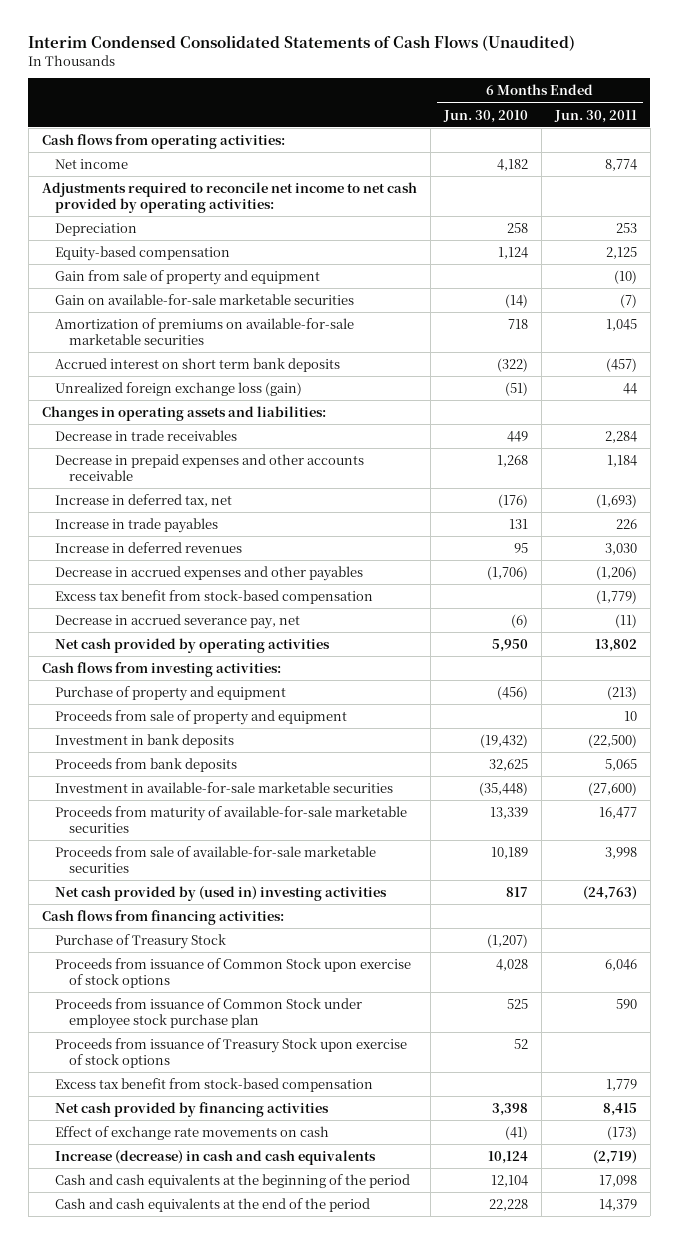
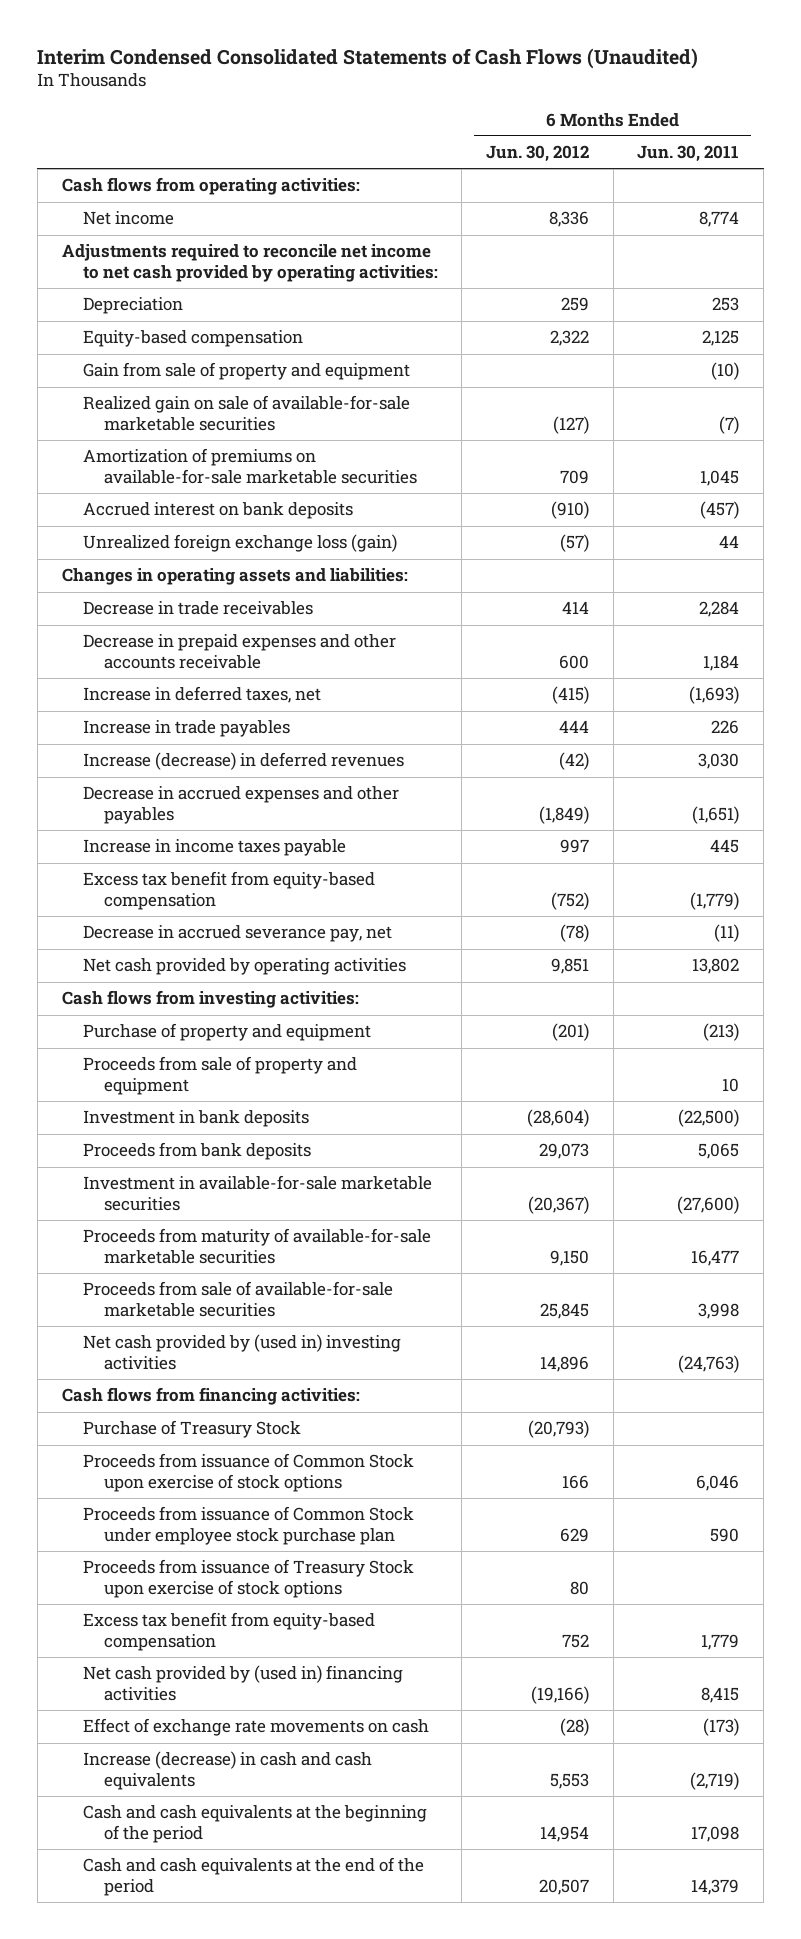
[442,109,528,123] Jun. 30, 2010 -> none
none -> [486,145,590,163] Jun. 30, 2012
[55,293,355,305] Gain on available-for-sale marketable securities -> [82,395,410,431] Realized gain on sale of available-for-sale marketable securities
[55,357,341,372] Accrued interest on short term bank deposits -> [82,502,353,520] Accrued interest on bank deposits
[55,493,233,507] Increase in deferred tax, net -> [82,686,321,704] Increase in deferred taxes, net
[55,541,243,553] Increase in deferred revenues -> [82,752,404,771] Increase (decrease) in deferred revenues
[595,565,637,580] (1,206) -> [692,805,740,824] (1,651)
none -> [82,839,346,857] Increase in income taxes payable
[55,589,374,604] Excess tax benefit from stock-based compensation -> [82,871,375,910] Excess tax benefit from equity-based compensation
[55,1077,374,1092] Excess tax benefit from stock-based compensation -> [82,1612,375,1651] Excess tax benefit from equity-based compensation
[55,1101,330,1117] Net cash provided by financing activities -> [82,1665,403,1701] Net cash provided by (used in) financing activities

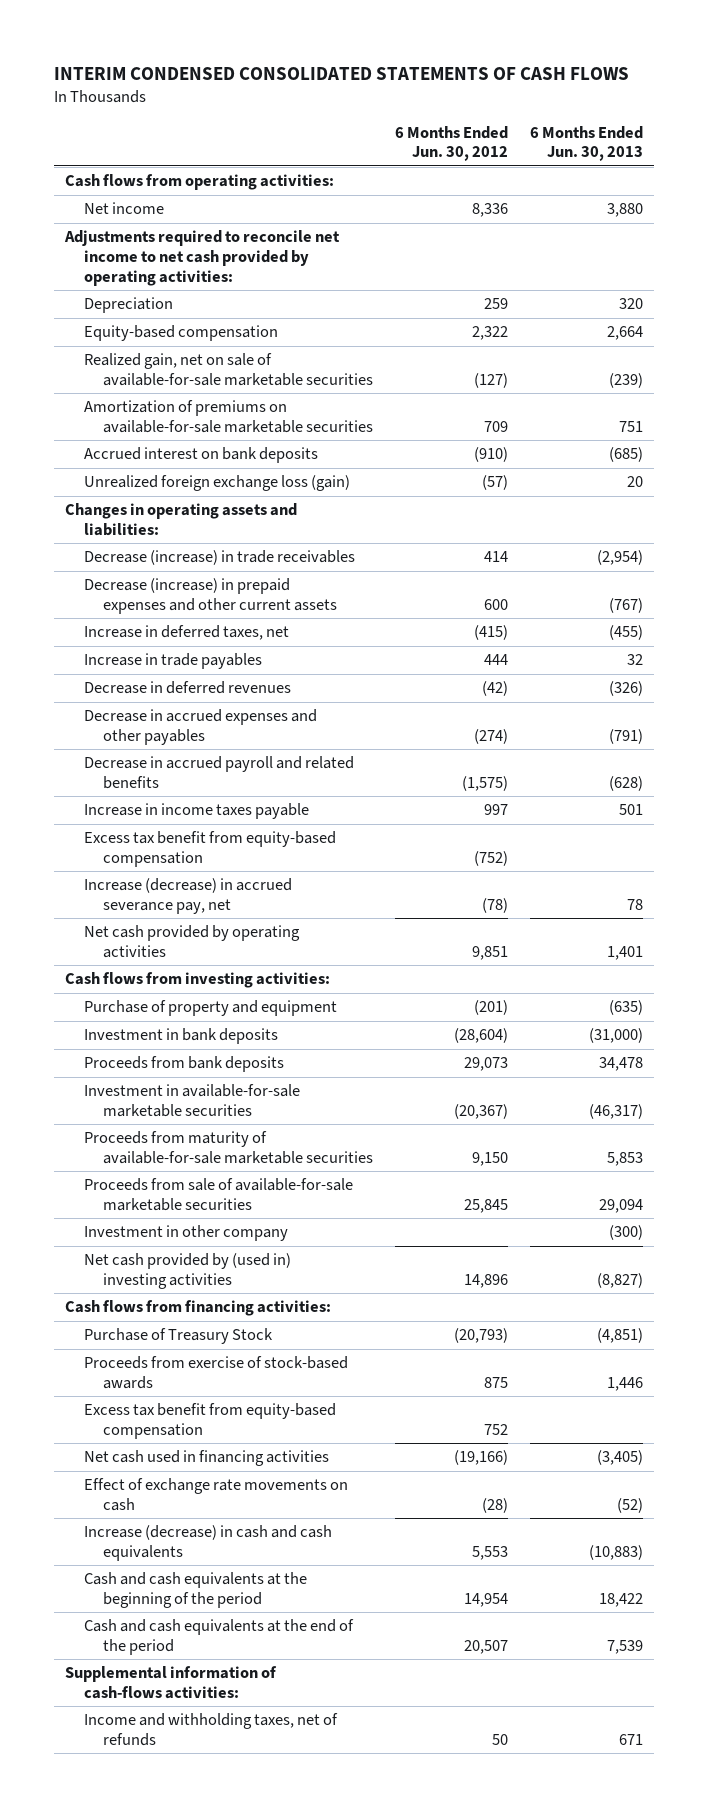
[37,47,699,69] Interim Condensed Consolidated Statements of Cash Flows (Unaudited) -> [54,66,630,80] INTERIM CONDENSED CONSOLIDATED STATEMENTS OF CASH FLOWS
[637,145,740,163] Jun. 30, 2011 -> none
none -> [530,125,644,162] 6 Months Ended Jun. 30, 2013
[82,362,410,381] Gain from sale of property and equipment -> none
[82,395,410,431] Realized gain on sale of available-for-sale marketable securities -> [84,353,373,387] Realized gain, net on sale of available-for-sale marketable securities
[82,601,313,616] Decrease in trade receivables -> [84,550,356,566] Decrease (increase) in trade receivables
[82,634,396,669] Decrease in prepaid expenses and other accounts receivable -> [84,578,337,615] Decrease (increase) in prepaid expenses and other current assets
[82,752,404,771] Increase (decrease) in deferred revenues -> [84,681,292,695] Decrease in deferred revenues
[539,805,590,824] (1,849) -> [473,729,508,745] (274)
none -> [84,756,355,790] Decrease in accrued payroll and related benefits
[82,925,392,943] Decrease in accrued severance pay, net -> [84,878,293,915] Increase (decrease) in accrued severance pay, net
[82,1056,357,1095] Proceeds from sale of property and equipment -> none
none -> [84,1225,289,1242] Investment in other company
[82,1506,414,1545] Proceeds from issuance of Common Stock under employee stock purchase plan -> none
[82,1559,414,1598] Proceeds from issuance of Treasury Stock upon exercise of stock options -> none
[82,1453,414,1492] Proceeds from issuance of Common Stock upon exercise of stock options -> [84,1356,349,1390] Proceeds from exercise of stock-based awards
[562,1474,590,1489] 166 -> [483,1377,508,1389] 875
[82,1665,403,1701] Net cash provided by (used in) financing activities -> [84,1450,330,1467] Net cash used in financing activities
none -> [65,1666,278,1700] Supplemental information of cash-flows activities:
none -> [84,1713,339,1747] Income and withholding taxes, net of refunds

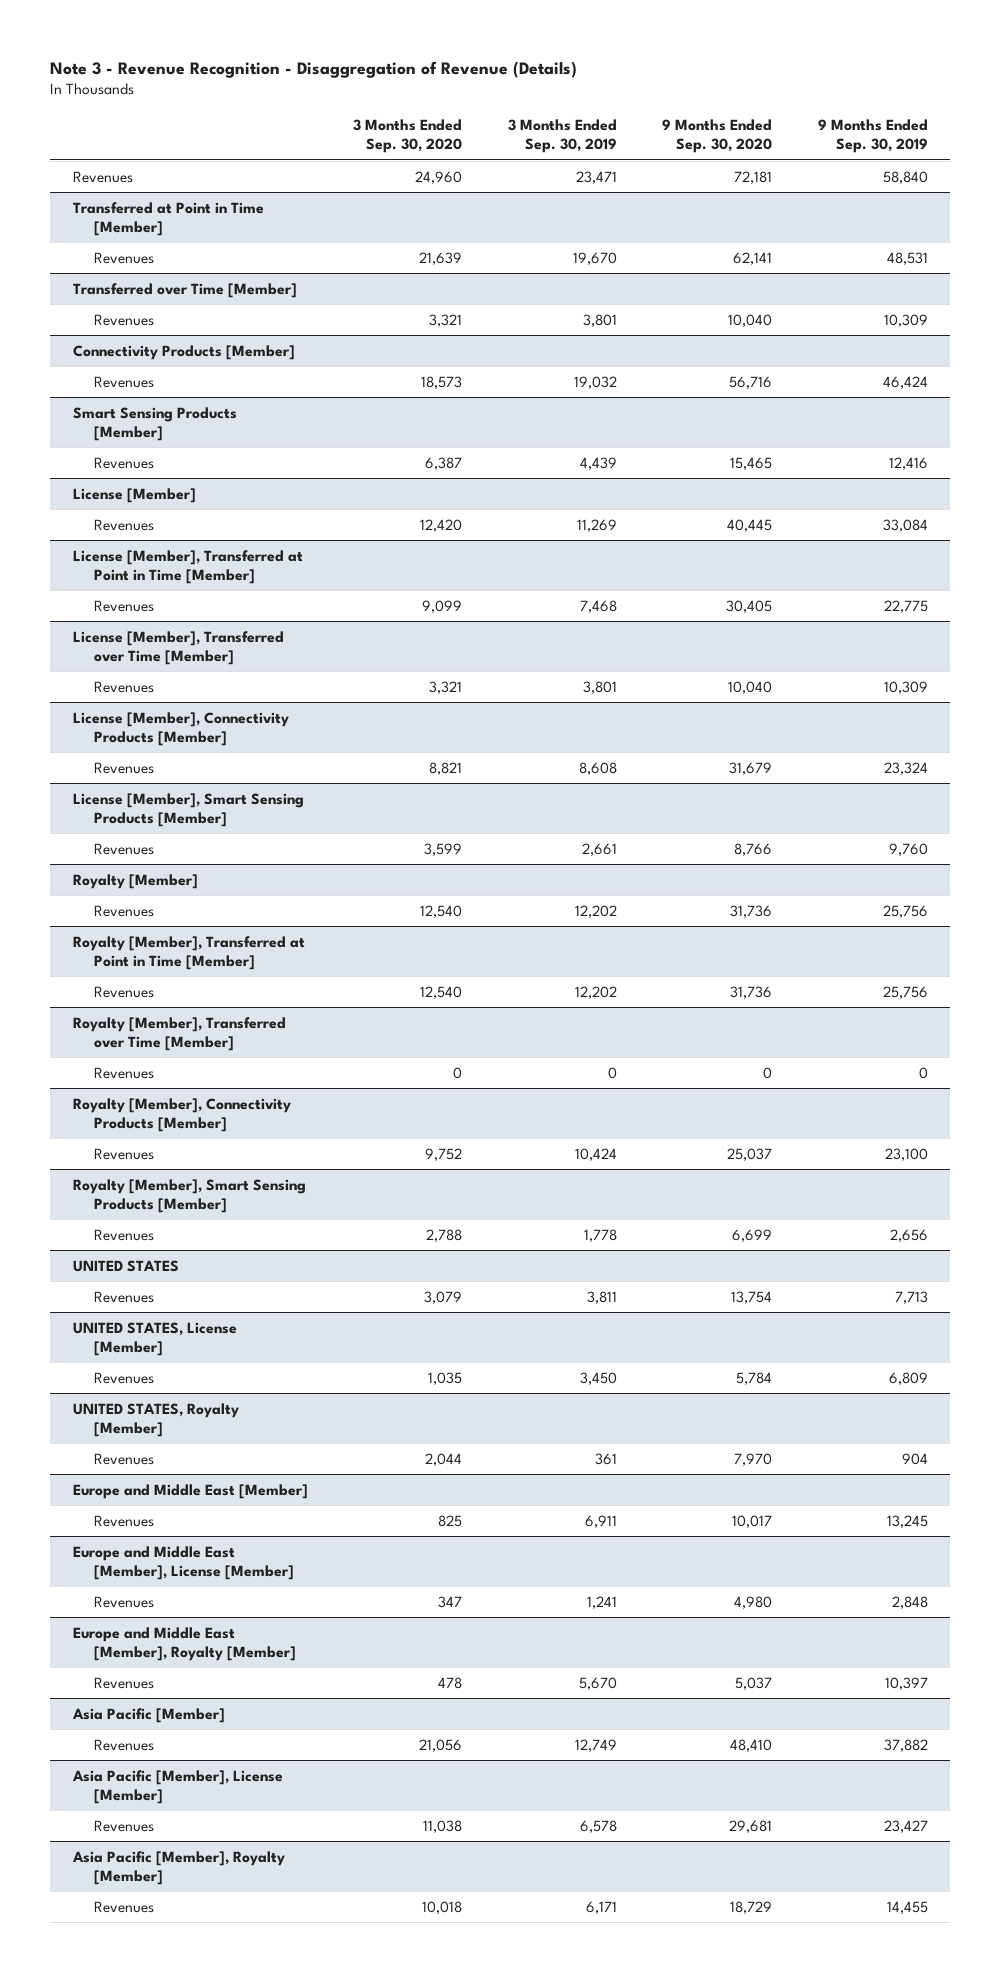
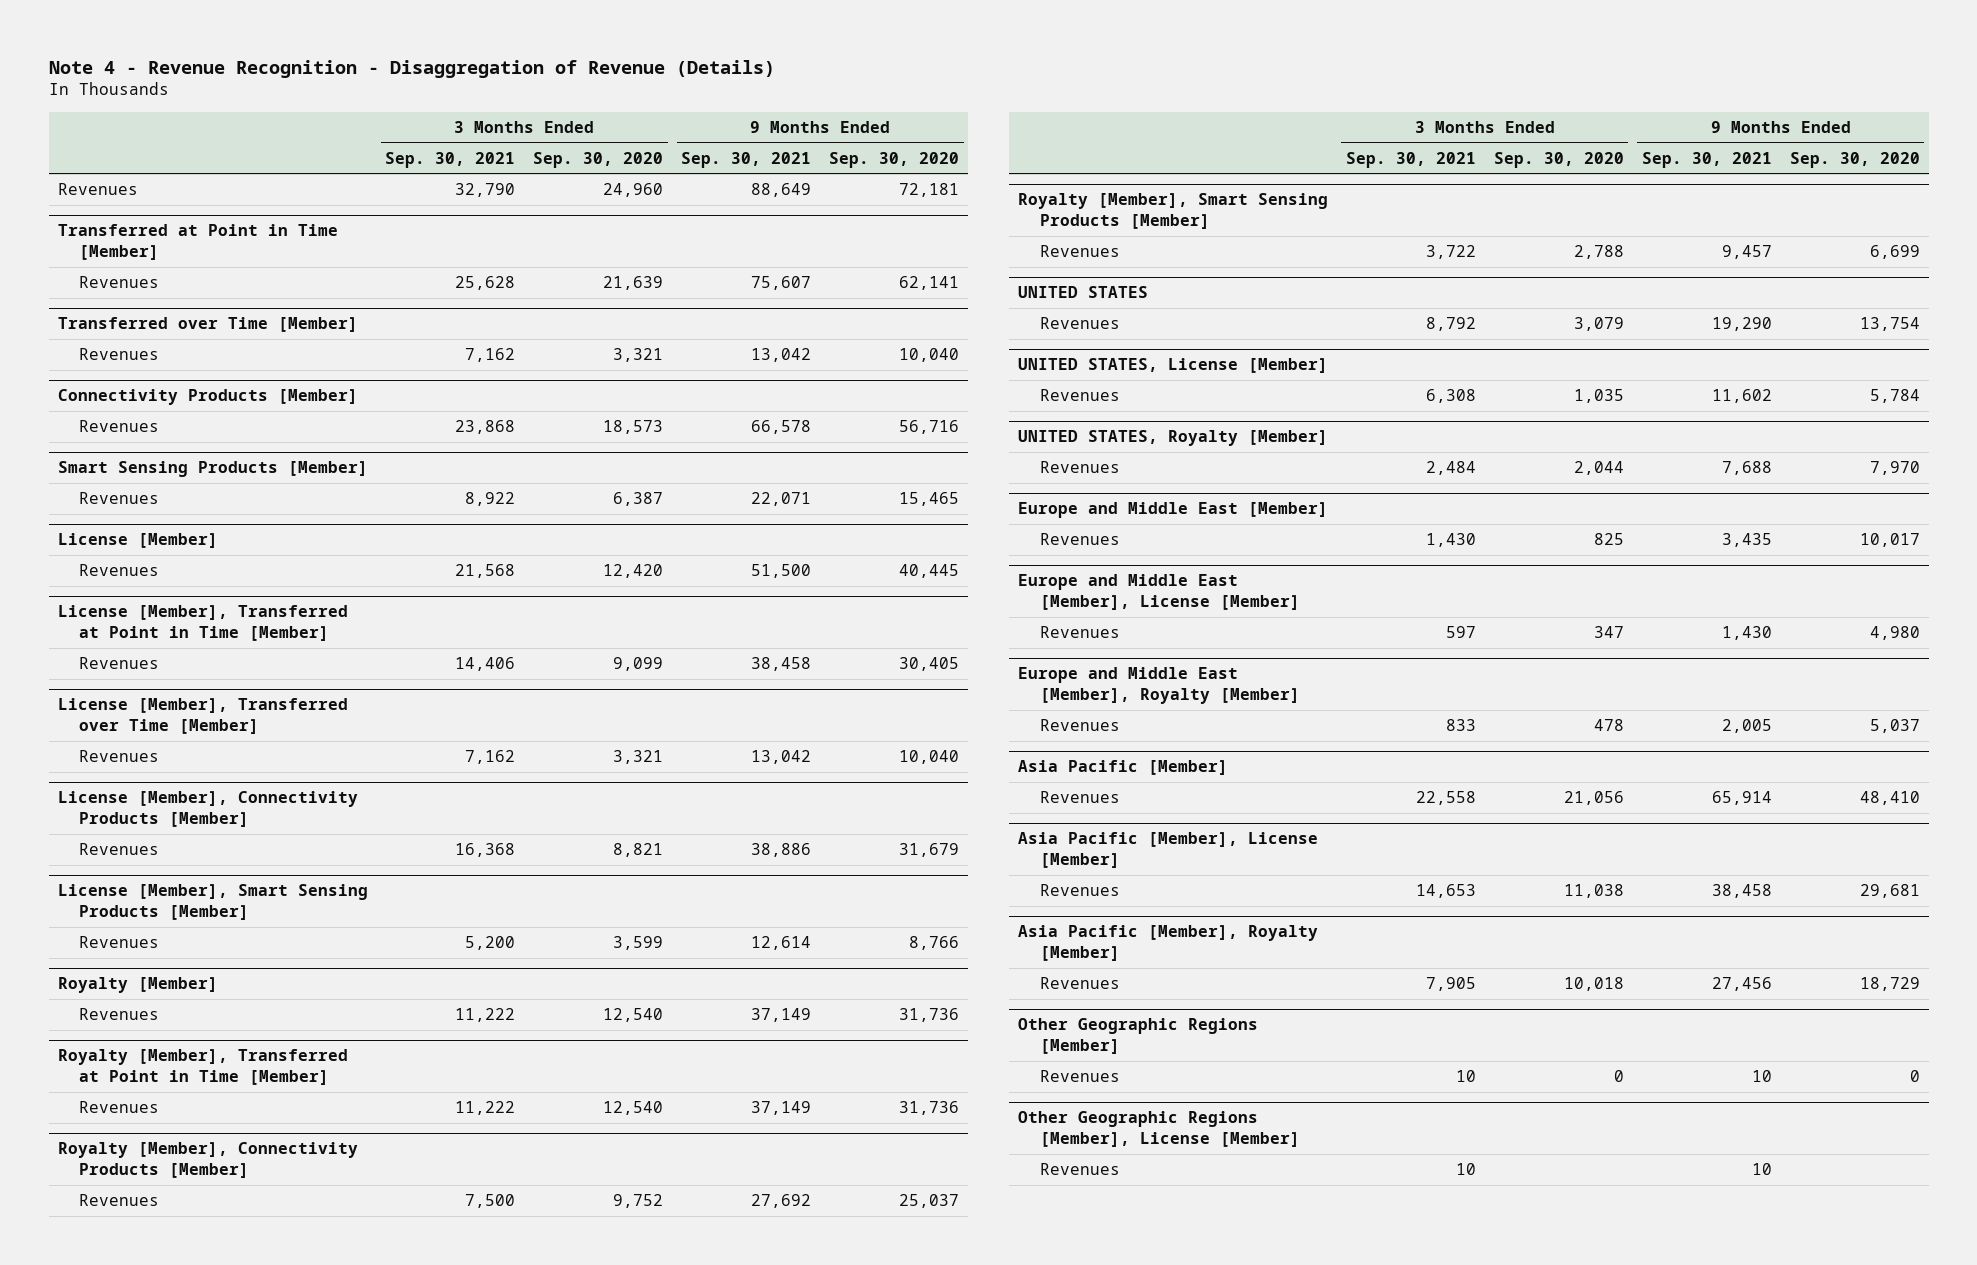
[49,60,577,78] Note 3 - Revenue Recognition - Disaggregation of Revenue (Details) -> [48,59,775,78] Note 4 - Revenue Recognition - Disaggregation of Revenue (Details)
[507,119,617,154] 3 Months Ended Sep. 30, 2019 -> none
[817,119,928,154] 9 Months Ended Sep. 30, 2019 -> none
none -> [385,151,516,168] Sep. 30, 2021
none -> [681,151,812,168] Sep. 30, 2021
[72,1016,286,1051] Royalty [Member], Transferred over Time [Member] -> none
[94,1066,155,1079] Revenues -> none
none -> [1017,1018,1258,1054] Other Geographic Regions [Member]
none -> [1039,1070,1120,1083] Revenues
none -> [1017,1111,1300,1147] Other Geographic Regions [Member], License [Member]
none -> [1039,1163,1120,1176] Revenues

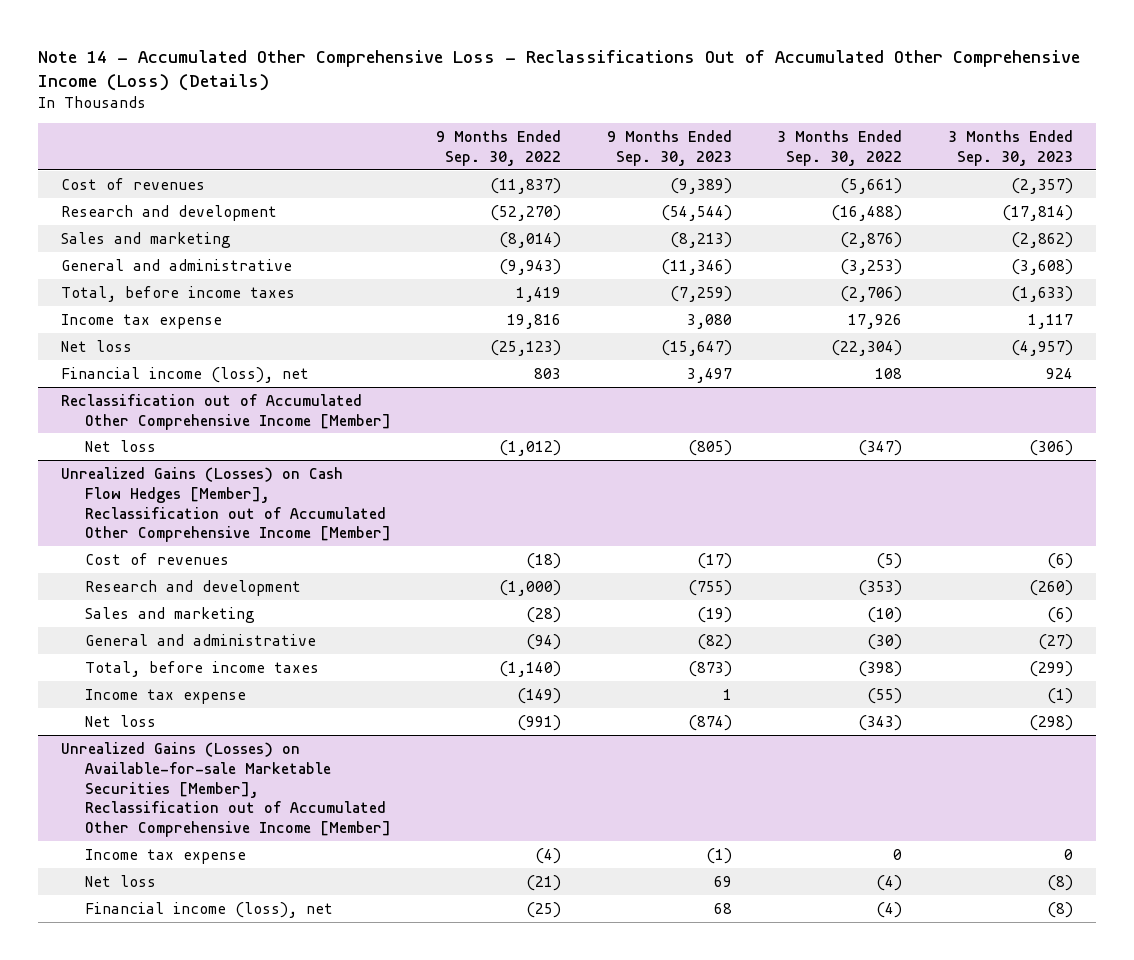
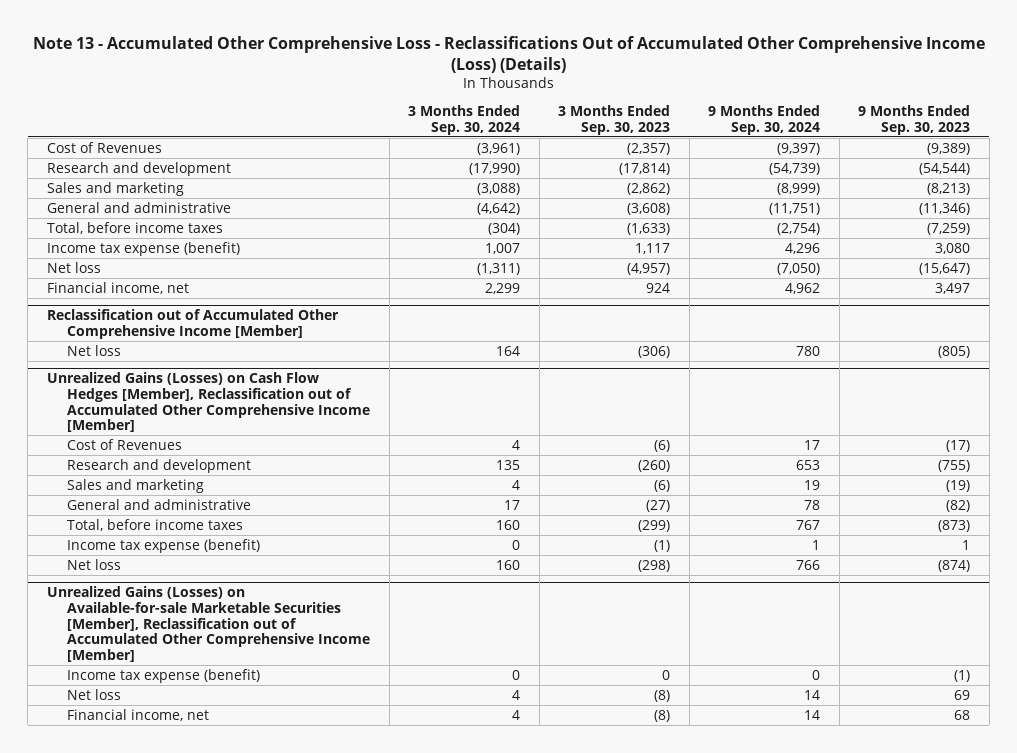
[38,49,1081,91] Note 14 - Accumulated Other Comprehensive Loss - Reclassifications Out of Accumulated Other Comprehensive Income (Loss) (Details) -> [32,35,985,73] Note 13 - Accumulated Other Comprehensive Loss - Reclassifications Out of Accumulated Other Comprehensive Income (Loss) (Details)
[436,129,562,166] 9 Months Ended Sep. 30, 2022 -> none
[777,129,903,166] 3 Months Ended Sep. 30, 2022 -> none
none -> [408,105,521,135] 3 Months Ended Sep. 30, 2024
none -> [708,105,821,135] 9 Months Ended Sep. 30, 2024
[61,177,206,190] Cost of revenues -> [46,141,162,153] Cost of Revenues
[61,313,223,329] Income tax expense -> [46,241,240,256] Income tax expense (benefit)
[61,366,310,383] Financial income (loss), net -> [46,281,189,294] Financial income, net
[84,552,229,565] Cost of revenues -> [67,438,183,450] Cost of Revenues
[84,688,246,704] Income tax expense -> [67,538,261,553] Income tax expense (benefit)
[84,848,246,864] Income tax expense -> [67,668,261,683] Income tax expense (benefit)
[84,901,333,918] Financial income (loss), net -> [67,708,210,721] Financial income, net

